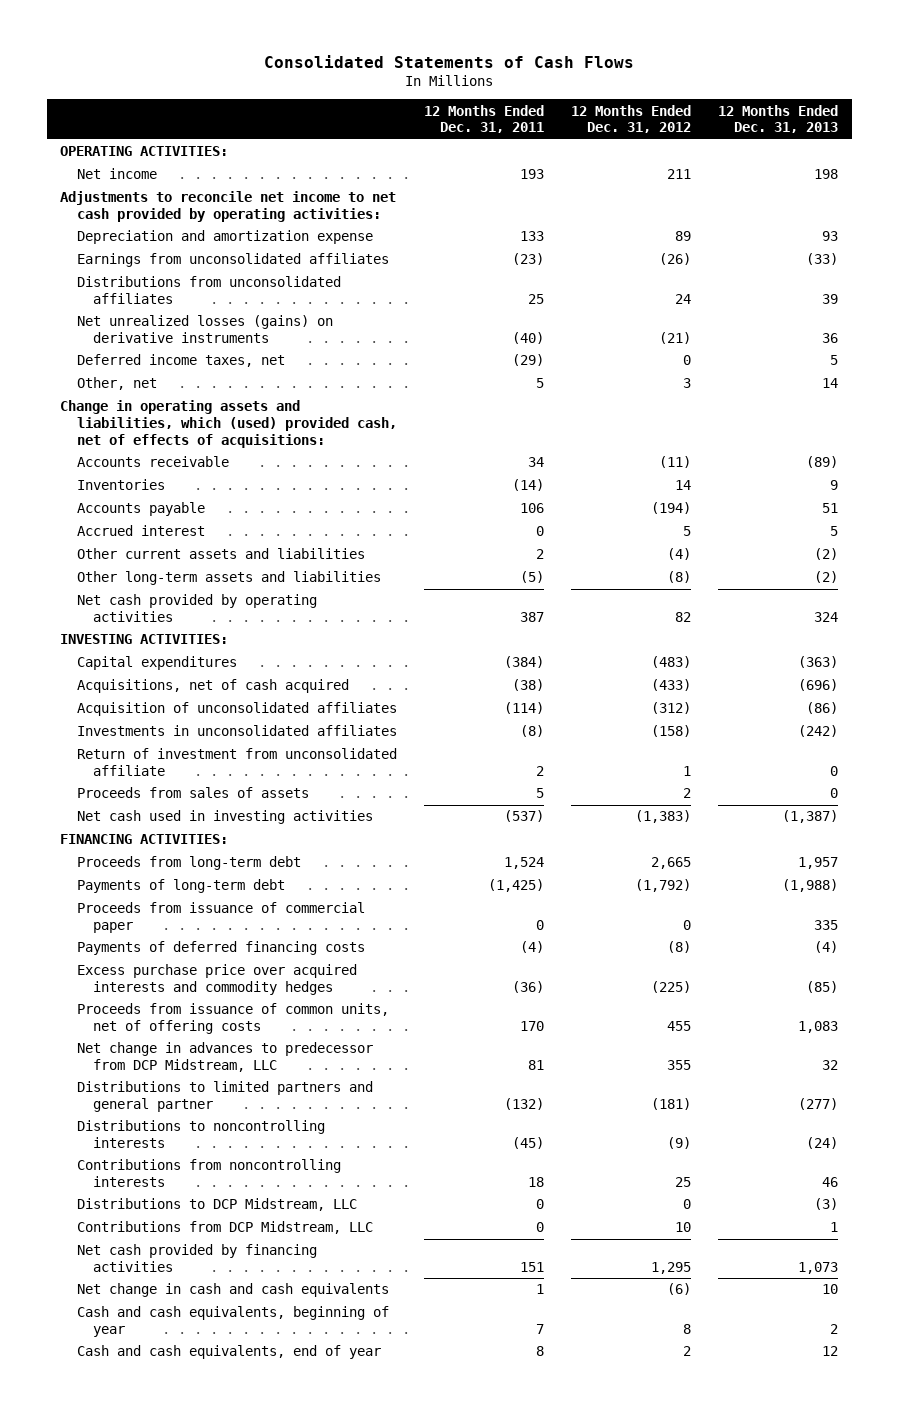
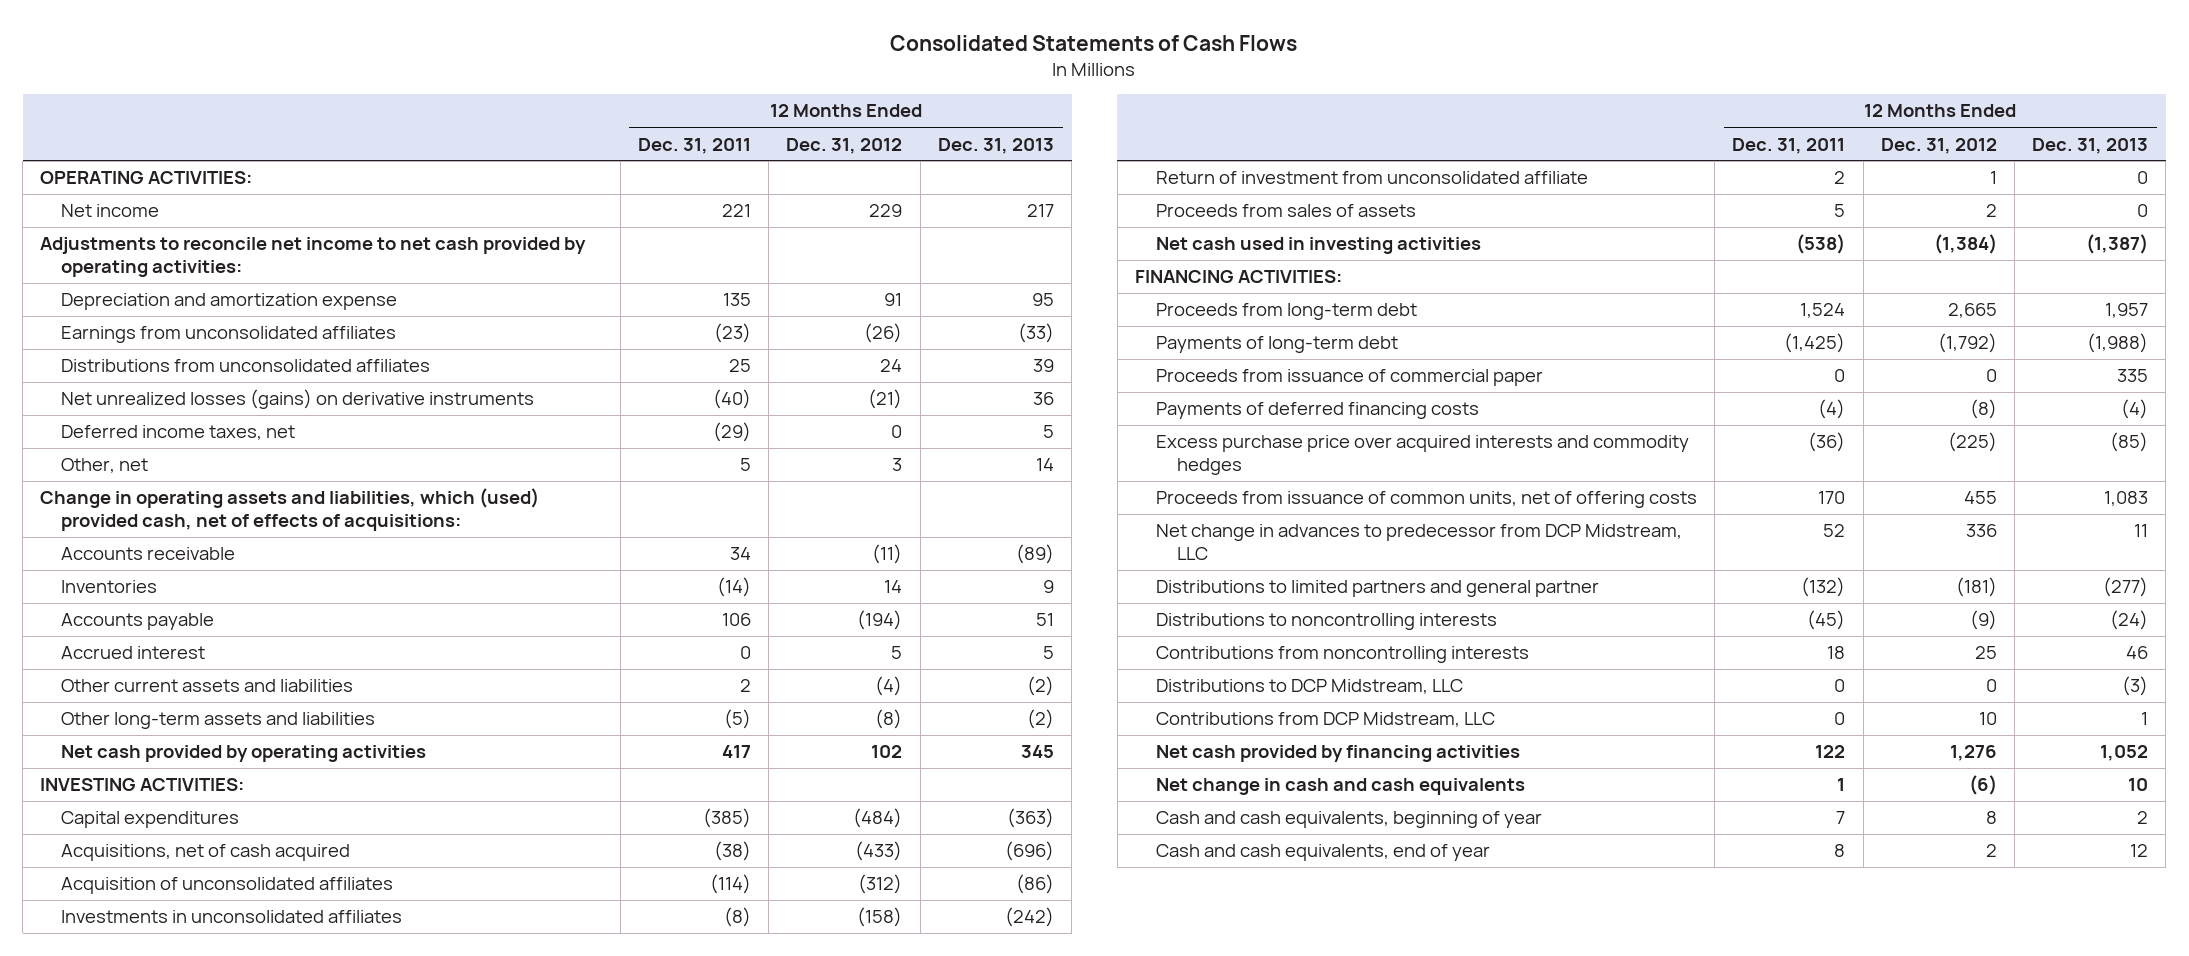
[519,169,544,180] 193 -> [721,204,751,218] 221
[667,169,692,180] 211 -> [869,204,903,218] 229
[814,169,839,180] 198 -> [1026,204,1054,218] 217
[519,231,544,242] 133 -> [722,293,751,307] 135
[675,231,692,242] 89 -> [884,293,903,307] 91
[822,231,839,242] 93 -> [1031,293,1054,307] 95
[519,611,544,622] 387 -> [721,745,751,759] 417
[675,611,692,622] 82 -> [871,745,903,759] 102
[814,611,839,622] 324 -> [1020,745,1054,759] 345
[503,656,544,669] (384) -> [702,808,751,829] (385)
[651,656,692,669] (483) -> [853,808,903,829] (484)
[503,810,544,823] (537) -> [1796,234,1846,255] (538)
[635,810,692,824] (1,383) -> [1933,234,1997,255] (1,384)
[527,1059,544,1070] 81 -> [1823,524,1846,538] 52
[667,1059,692,1070] 355 -> [1965,524,1997,538] 336
[822,1059,839,1070] 32 -> [2134,524,2149,538] 11
[519,1261,544,1272] 151 -> [1815,745,1846,759] 122
[651,1261,692,1274] 1,295 -> [1949,745,1997,762] 1,276
[798,1261,839,1274] 1,073 -> [2100,745,2149,762] 1,052

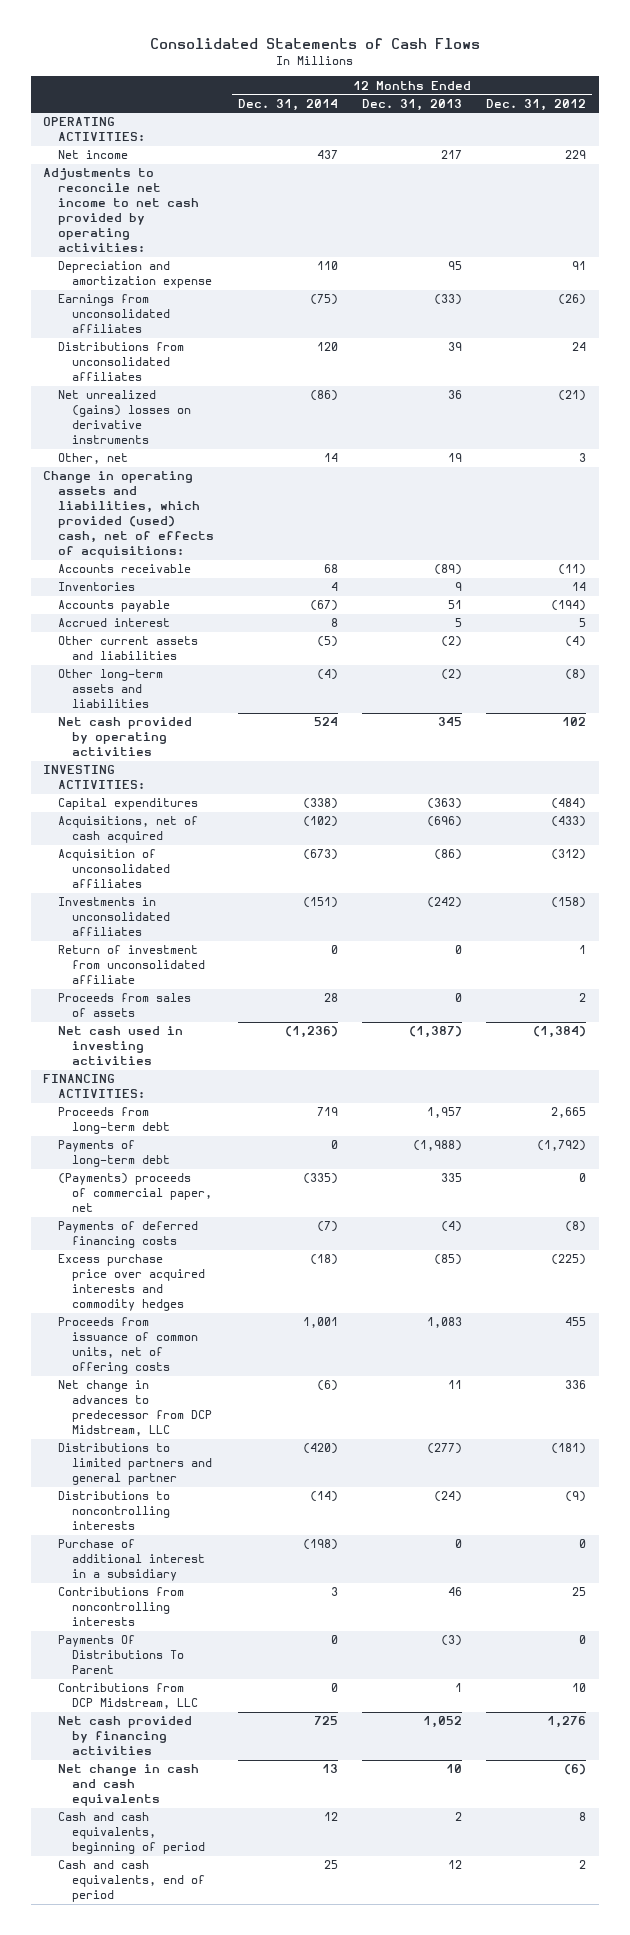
[637,137,751,154] Dec. 31, 2011 -> none
none -> [237,98,338,111] Dec. 31, 2014
[61,425,296,441] Deferred income taxes, net -> none
[61,389,535,410] Net unrealized losses (gains) on derivative instruments -> [57,390,191,445] Net unrealized (gains) losses on derivative instruments
[1035,458,1054,472] 14 -> [448,453,463,463] 19
[40,488,540,531] Change in operating assets and liabilities, which (used) provided cash, net of effects of acquisitions: -> [43,471,214,558] Change in operating assets and liabilities, which provided (used) cash, net of effects of acquisitions:
[1155,369,1543,387] Proceeds from issuance of commercial paper -> [57,1173,212,1213] (Payments) proceeds of commercial paper, net
none -> [57,1539,205,1582] Purchase of additional interest in a subsidiary
[1155,679,1463,695] Distributions to DCP Midstream, LLC -> [57,1635,184,1675] Payments Of Distributions To Parent
[1155,811,1542,829] Cash and cash equivalents, beginning of year -> [57,1812,205,1855] Cash and cash equivalents, beginning of period
[1155,844,1490,862] Cash and cash equivalents, end of year -> [57,1860,205,1903] Cash and cash equivalents, end of period

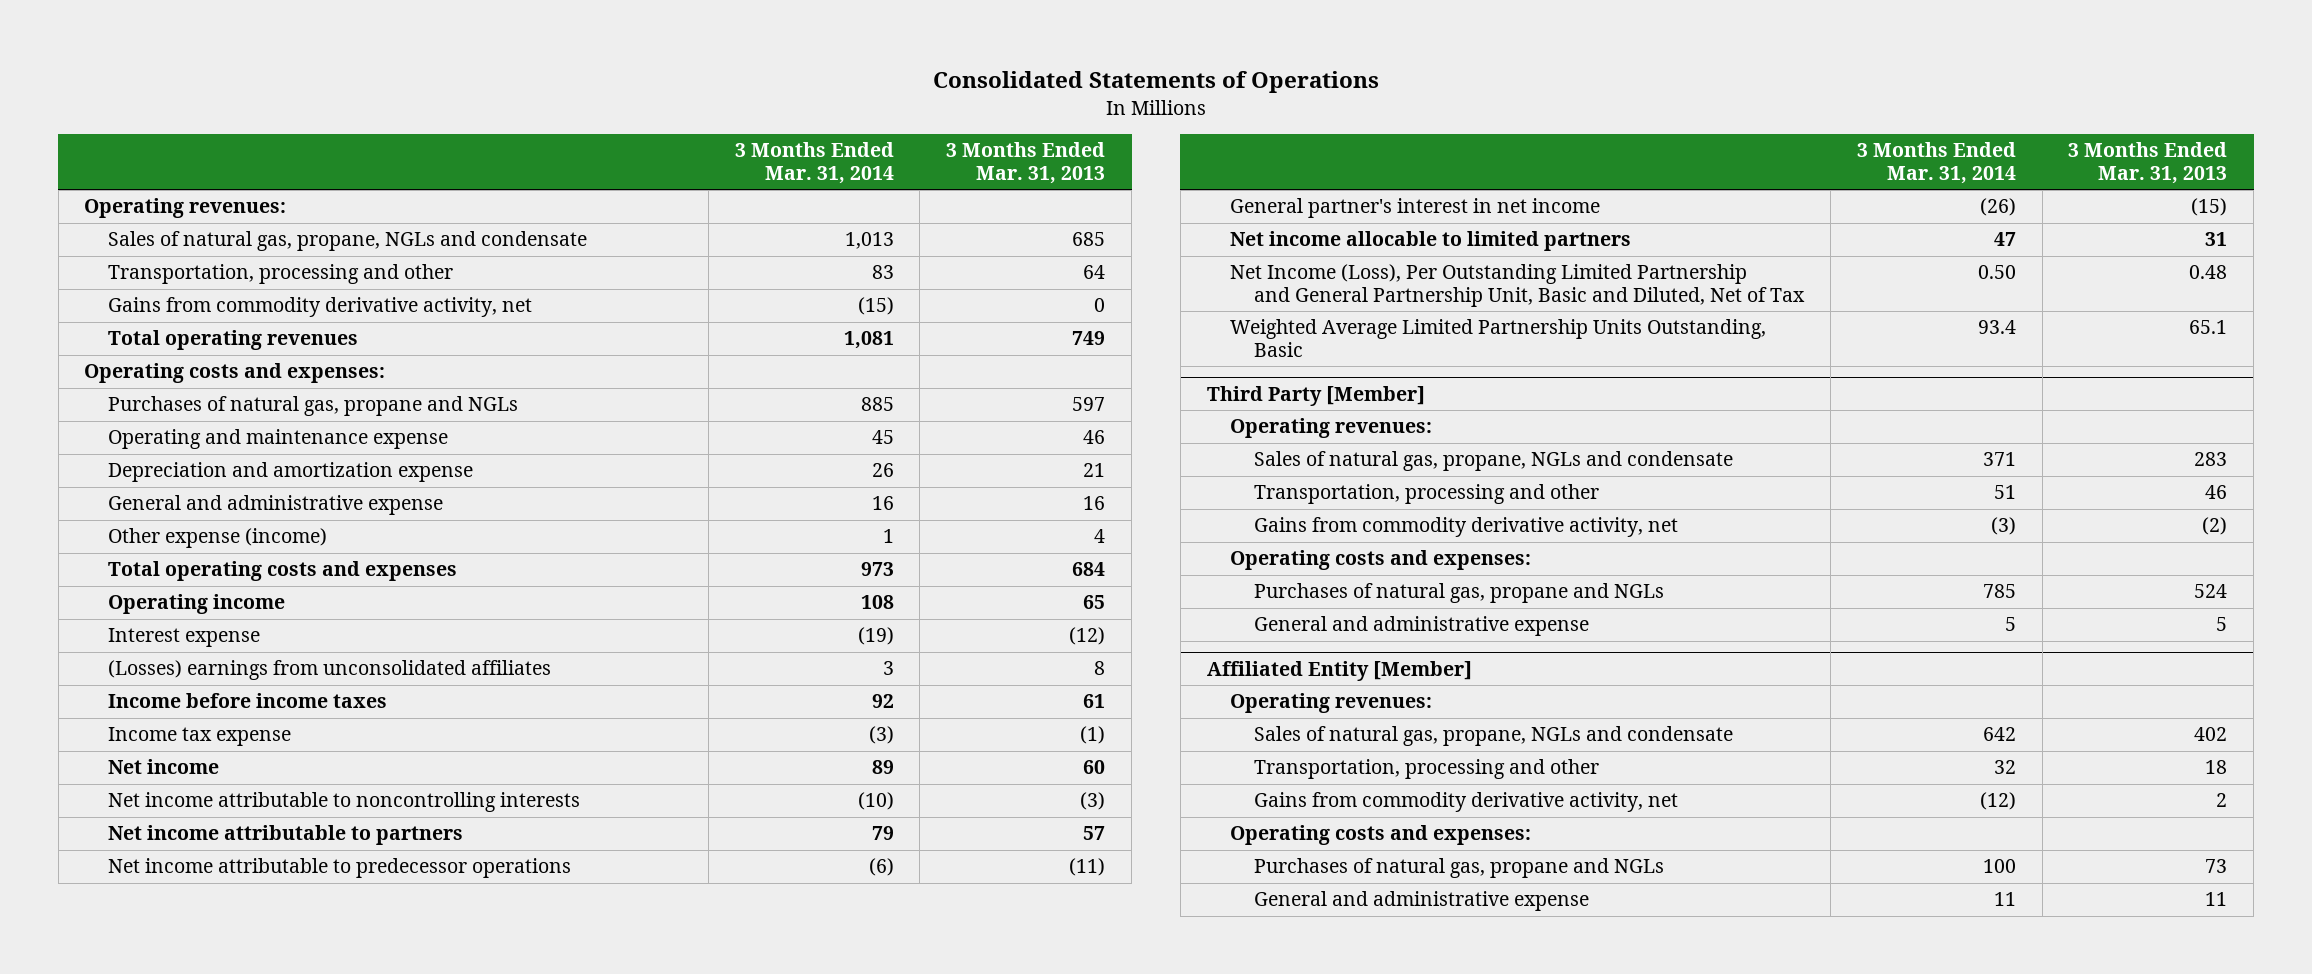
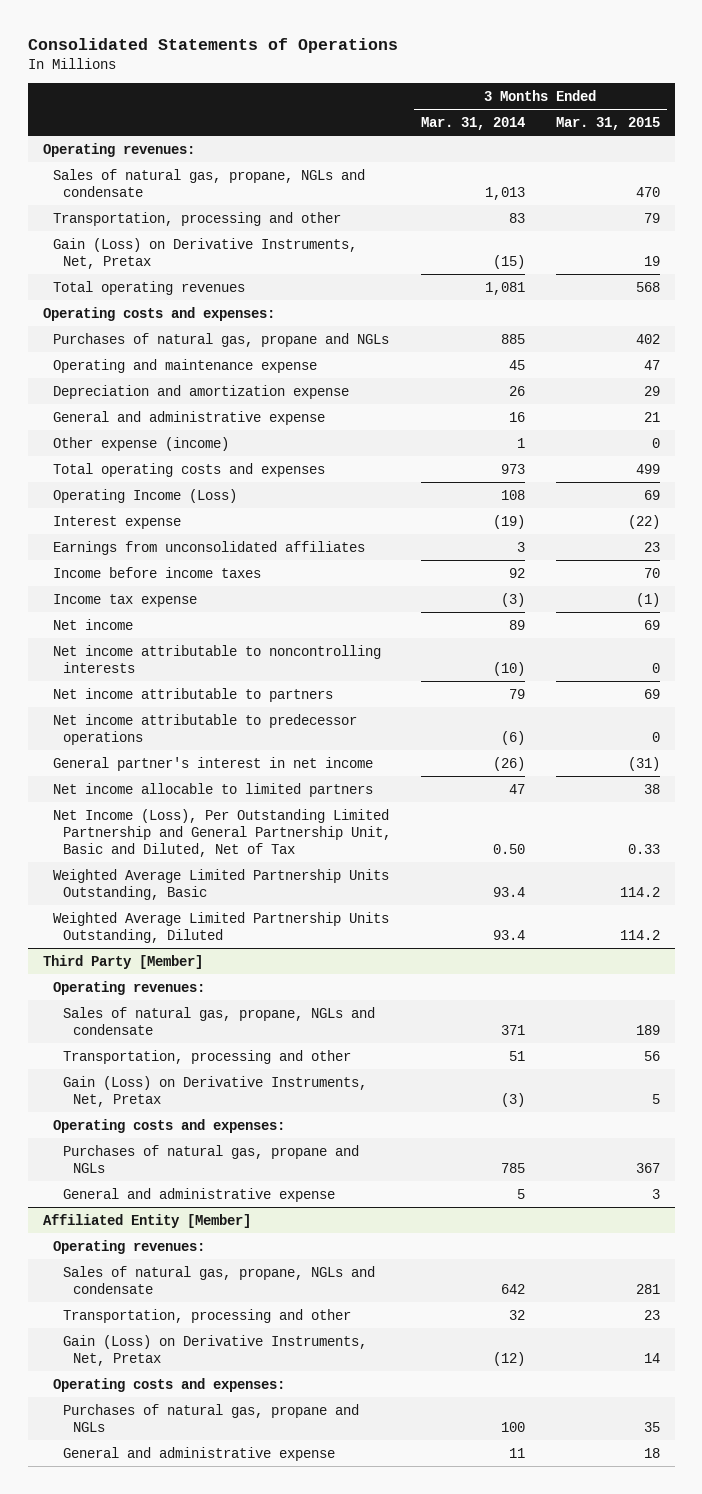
[946,142,1106,184] 3 Months Ended Mar. 31, 2013 -> none
none -> [555,116,660,130] Mar. 31, 2015
[108,297,533,318] Gains from commodity derivative activity, net -> none
none -> [53,237,358,269] Gain (Loss) on Derivative Instruments, Net, Pretax
[108,594,286,615] Operating income -> [53,488,238,503] Operating Income (Loss)
[108,660,552,681] (Losses) earnings from unconsolidated affiliates -> [53,540,366,555] Earnings from unconsolidated affiliates
none -> [53,911,390,943] Weighted Average Limited Partnership Units Outstanding, Diluted
[1254,517,1679,538] Gains from commodity derivative activity, net -> none
none -> [63,1075,368,1107] Gain (Loss) on Derivative Instruments, Net, Pretax
[1254,792,1679,813] Gains from commodity derivative activity, net -> none
none -> [63,1334,368,1366] Gain (Loss) on Derivative Instruments, Net, Pretax

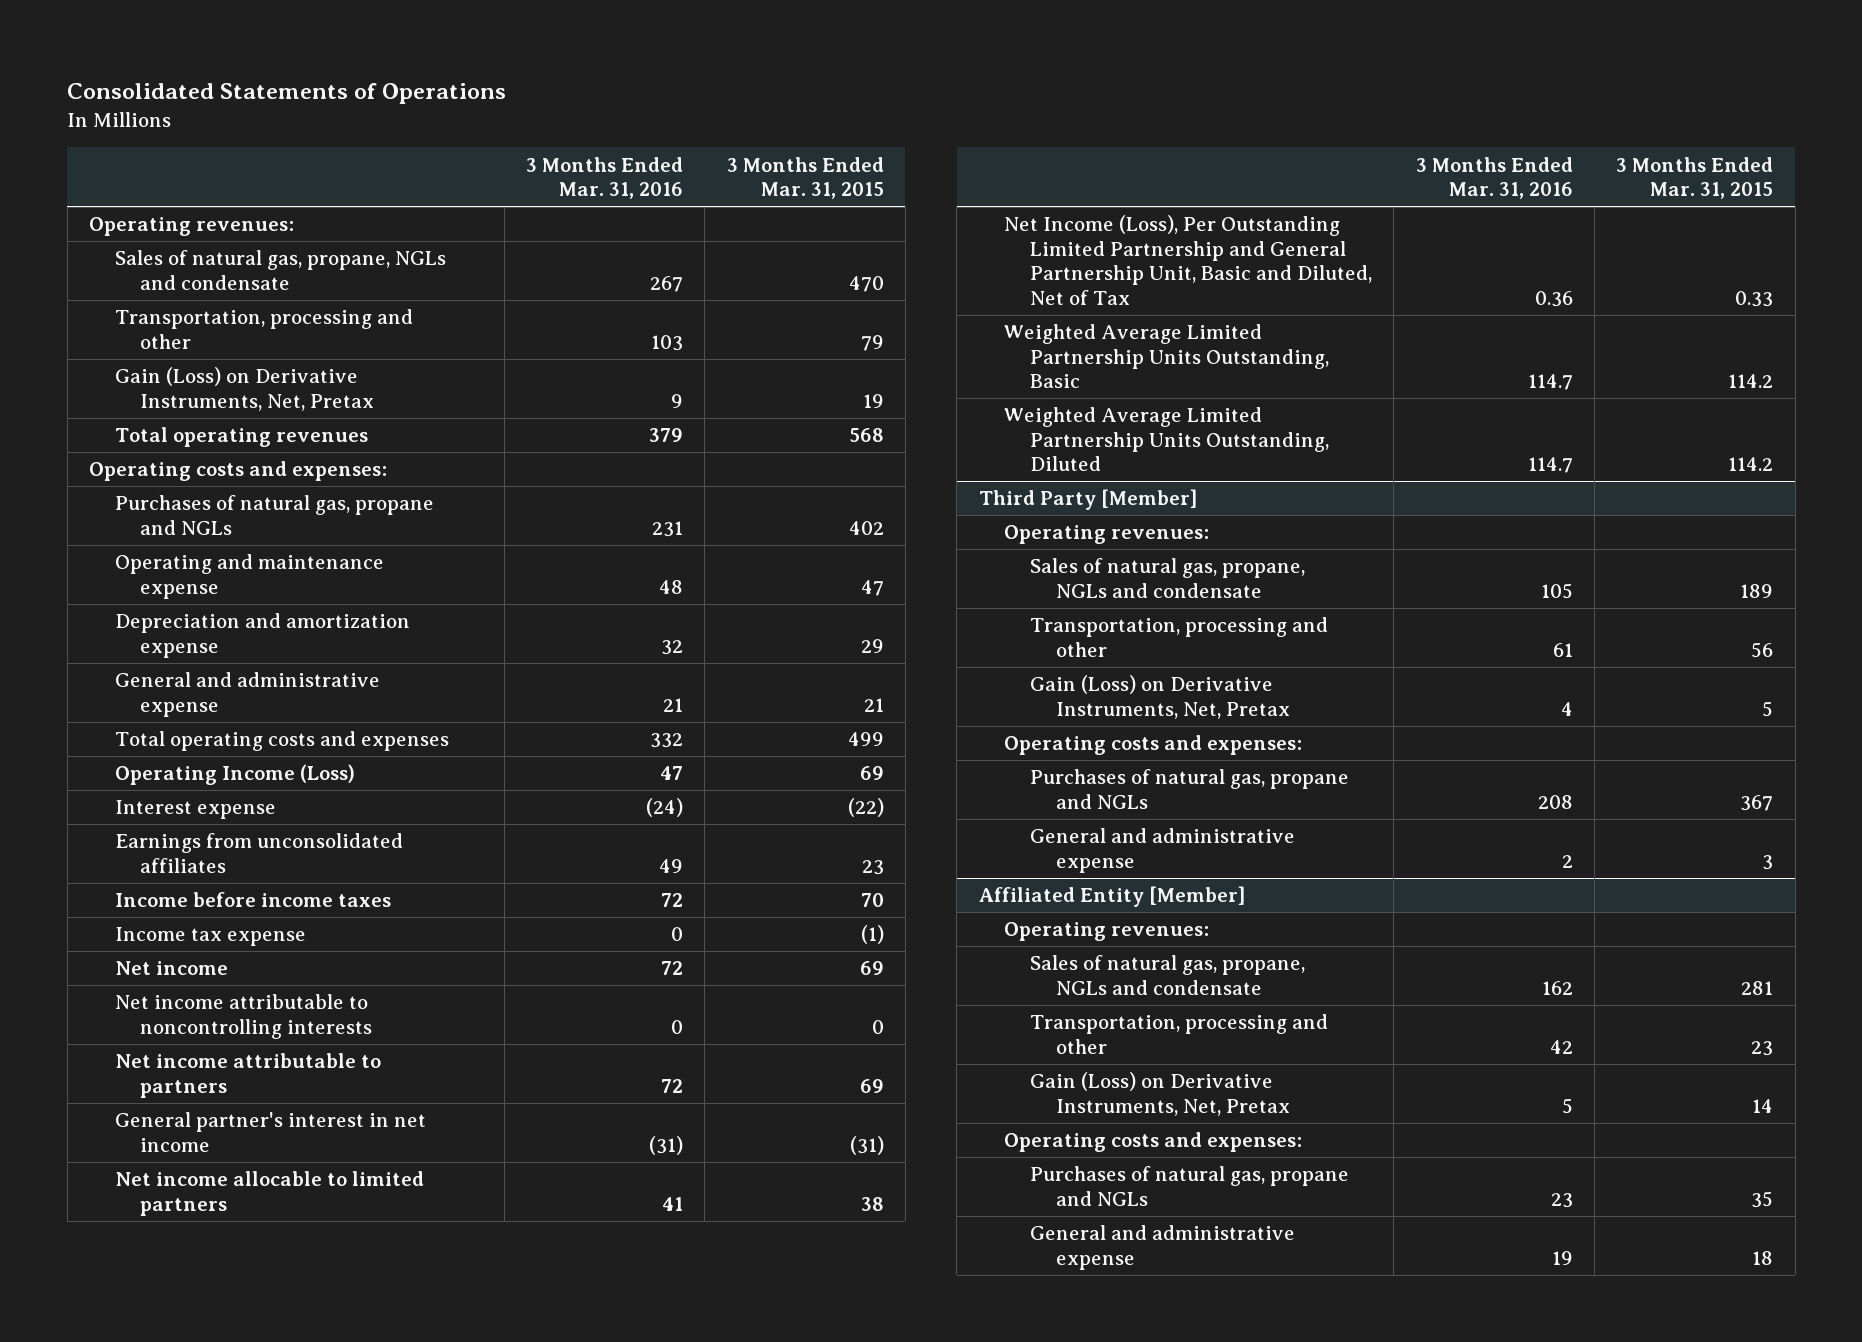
[421,116,526,130] Mar. 31, 2014 -> none
none -> [526,156,684,200] 3 Months Ended Mar. 31, 2016
[53,436,230,451] Other expense (income) -> none
[53,713,358,745] Net income attributable to predecessor operations -> none

